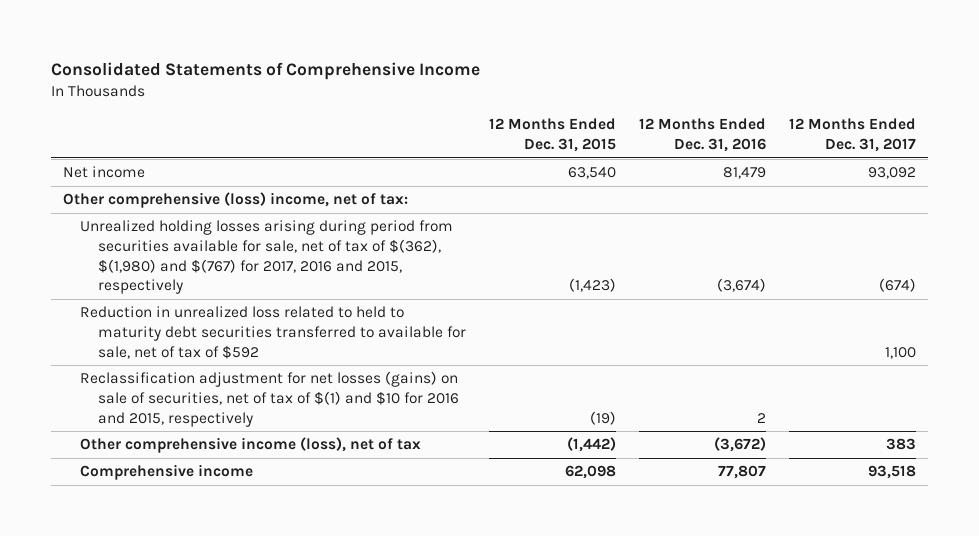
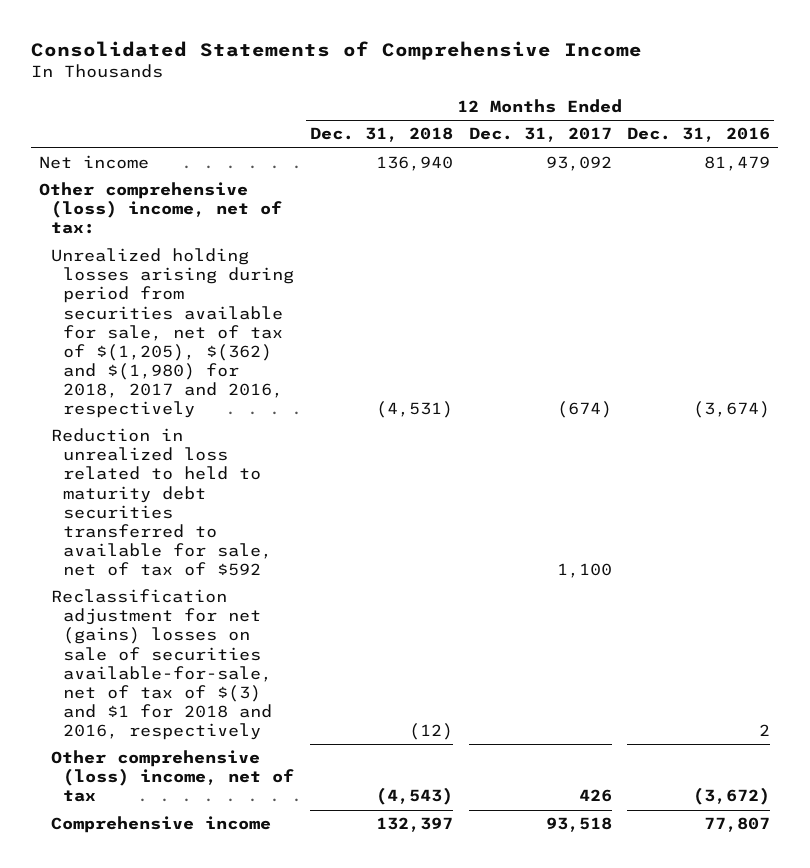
[488,118,616,153] 12 Months Ended Dec. 31, 2015 -> none
none -> [309,127,453,143] Dec. 31, 2018
[80,220,454,295] Unrealized holding losses arising during period from securities available for sale, net of tax of $(362), $(1,980) and $(767) for 2017, 2016 and 2015, respectively -> [51,248,295,419] Unrealized holding losses arising during period from securities available for sale, net of tax of $(1,205), $(362) and $(1,980) for 2018, 2017 and 2016, respectively
[80,371,459,427] Reclassification adjustment for net losses (gains) on sale of securities, net of tax of $(1) and $10 for 2016 and 2015, respectively -> [51,589,273,741] Reclassification adjustment for net (gains) losses on sale of securities available-for-sale, net of tax of $(3) and $1 for 2018 and 2016, respectively
[80,437,422,454] Other comprehensive income (loss), net of tax -> [51,750,295,803] Other comprehensive (loss) income, net of tax
[886,438,917,451] 383 -> [578,789,612,803] 426

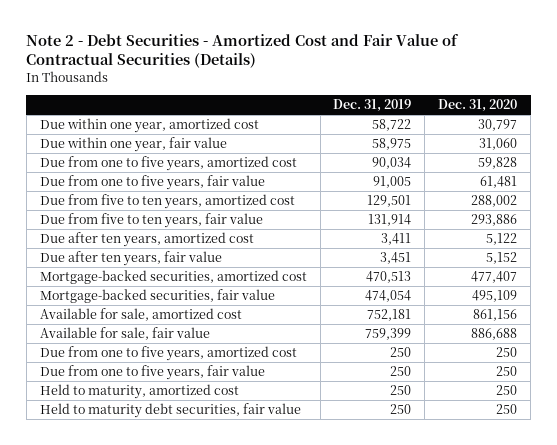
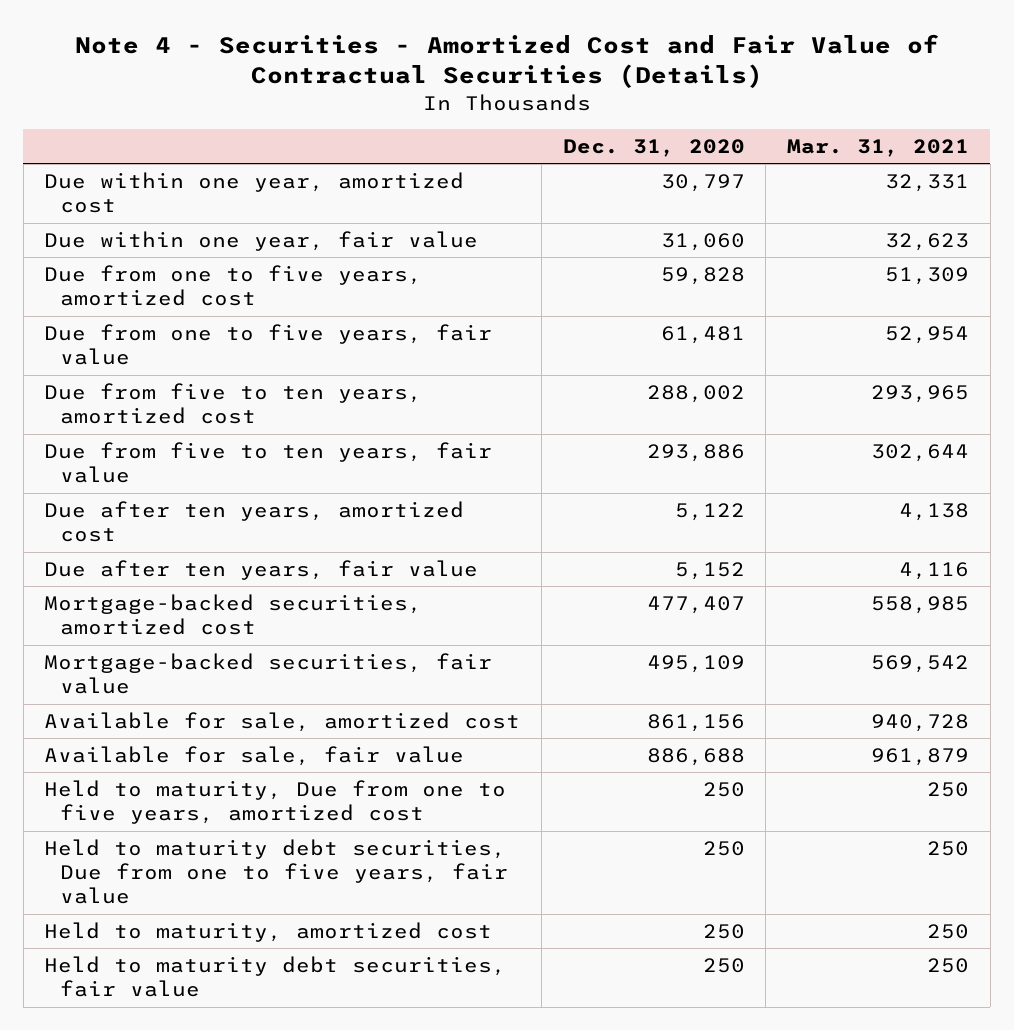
[26,33,460,69] Note 2 - Debt Securities - Amortized Cost and Fair Value of Contractual Securities (Details) -> [74,34,939,89] Note 4 - Securities - Amortized Cost and Fair Value of Contractual Securities (Details)
[333,99,412,113] Dec. 31, 2019 -> none
none -> [787,138,970,157] Mar. 31, 2021
[39,346,297,362] Due from one to five years, amortized cost -> [44,779,507,825] Held to maturity, Due from one to five years, amortized cost
[39,365,265,381] Due from one to five years, fair value -> [44,838,509,905] Held to maturity debt securities, Due from one to five years, fair value

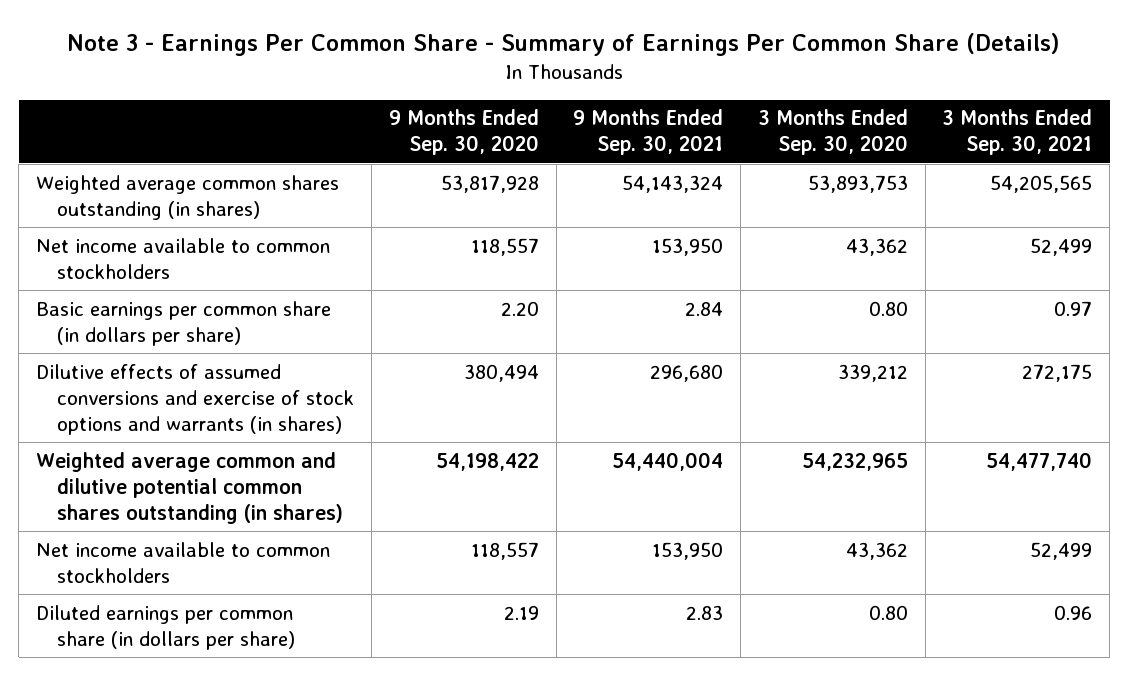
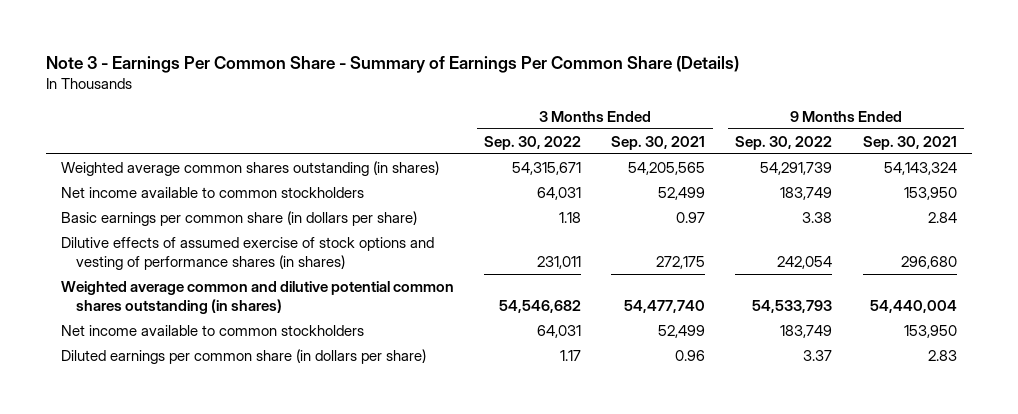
[388,109,539,156] 9 Months Ended Sep. 30, 2020 -> none
[757,109,908,156] 3 Months Ended Sep. 30, 2020 -> none
none -> [484,135,582,150] Sep. 30, 2022
none -> [735,135,833,150] Sep. 30, 2022
[35,363,355,435] Dilutive effects of assumed conversions and exercise of stock options and warrants (in shares) -> [60,236,434,270] Dilutive effects of assumed exercise of stock options and vesting of performance shares (in shares)

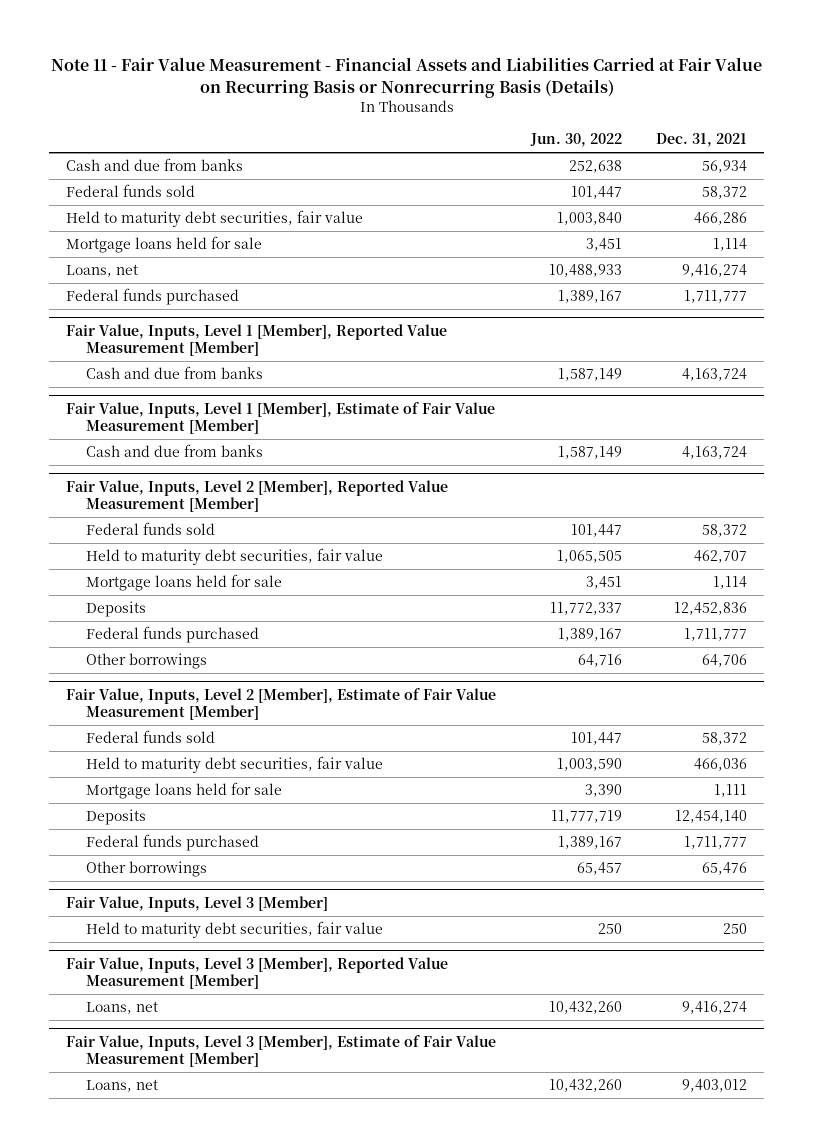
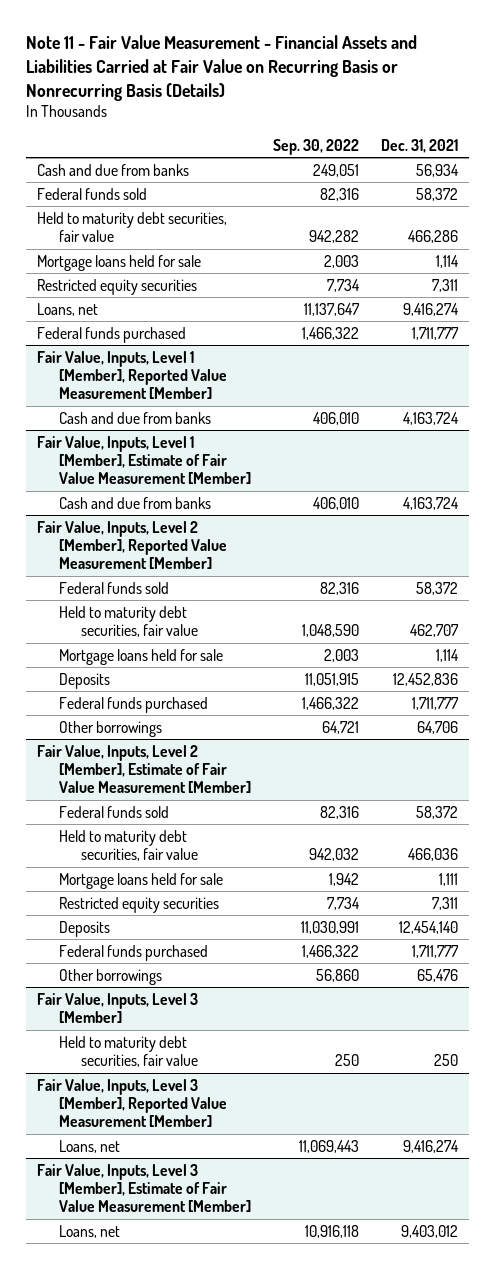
[529,133,622,148] Jun. 30, 2022 -> none
none -> [273,138,360,155] Sep. 30, 2022
none -> [36,278,197,295] Restricted equity securities
none -> [59,896,220,913] Restricted equity securities

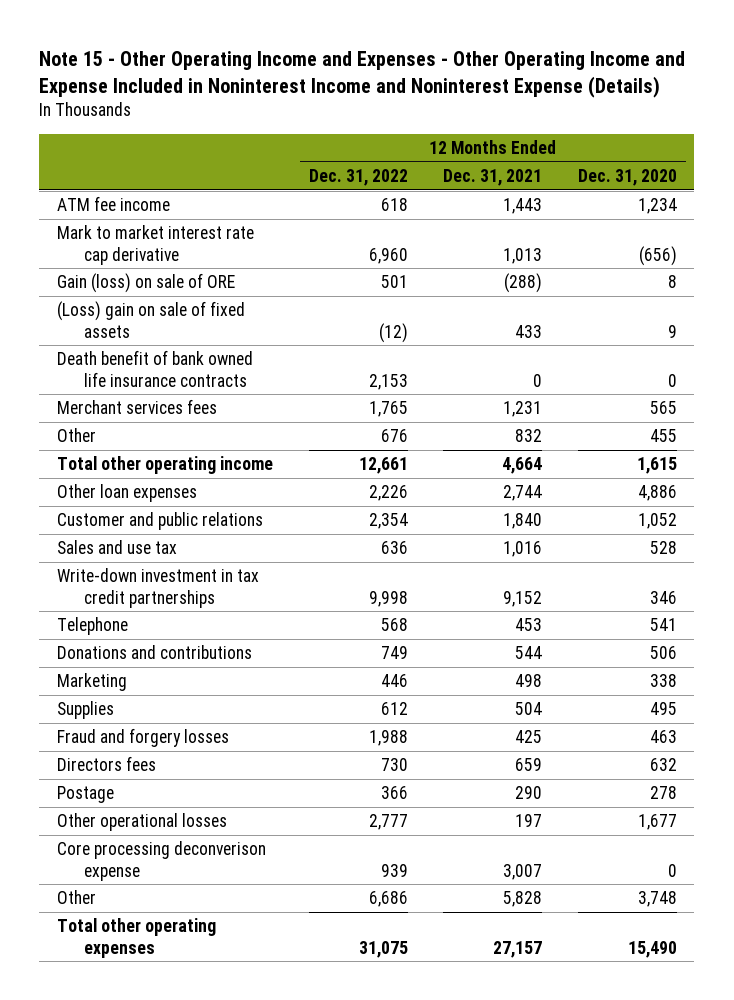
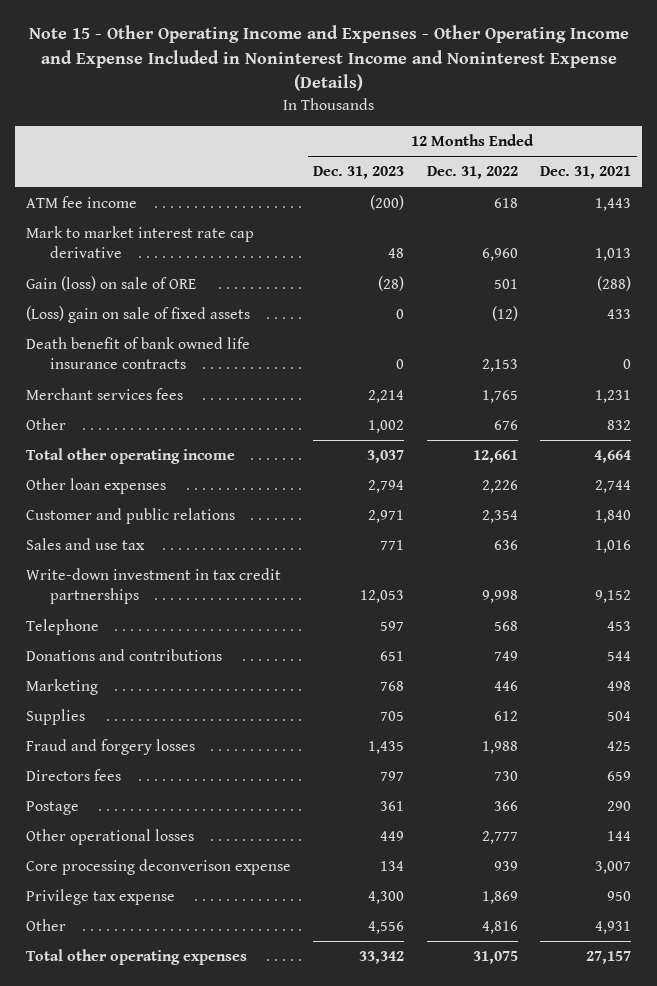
[577,168,677,186] Dec. 31, 2020 -> none
none -> [313,166,405,180] Dec. 31, 2023
[515,814,543,828] 197 -> [607,831,632,842] 144
none -> [26,889,176,906] Privilege tax expense
[368,891,408,908] 6,686 -> [481,921,518,935] 4,816
[503,891,543,908] 5,828 -> [595,921,632,935] 4,931

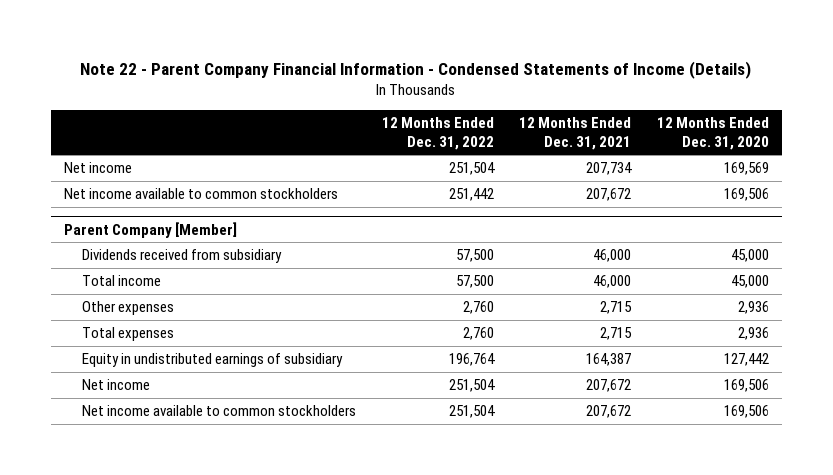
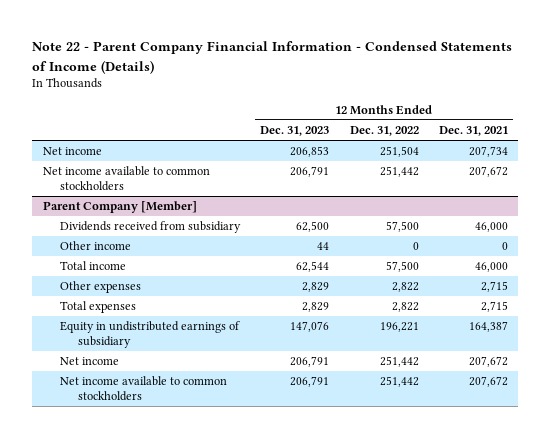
[656,116,769,150] 12 Months Ended Dec. 31, 2020 -> none
none -> [260,126,330,137] Dec. 31, 2023
none -> [60,241,132,251] Other income
[462,301,494,315] 2,760 -> [391,282,419,293] 2,822
[462,327,494,341] 2,760 -> [391,302,419,313] 2,822
[448,353,495,367] 196,764 -> [379,322,419,333] 196,221
[448,379,495,393] 251,504 -> [379,356,419,368] 251,442
[448,405,495,419] 251,504 -> [379,376,419,388] 251,442

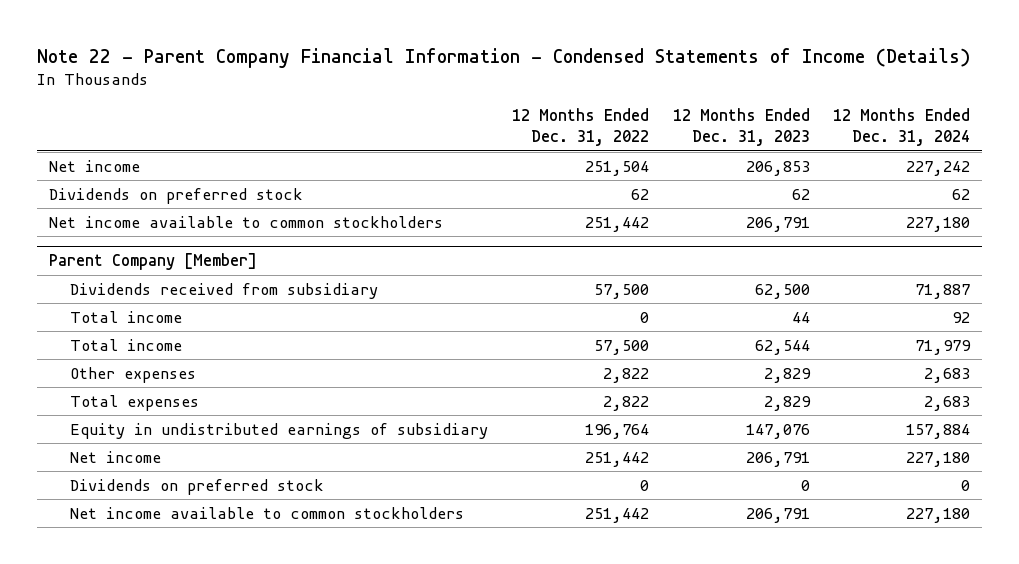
[439,126,509,137] Dec. 31, 2021 -> none
none -> [833,108,971,147] 12 Months Ended Dec. 31, 2024
none -> [48,187,303,204] Dividends on preferred stock
[60,241,132,251] Other income -> [70,310,183,323] Total income
[379,322,419,333] 196,221 -> [584,423,649,439] 196,764
none -> [70,478,325,495] Dividends on preferred stock

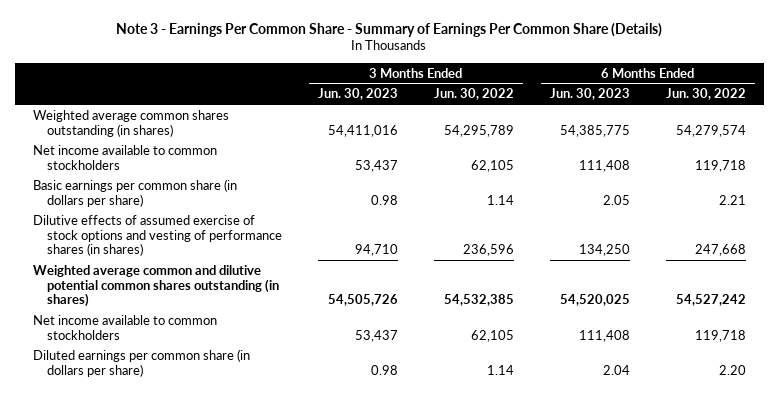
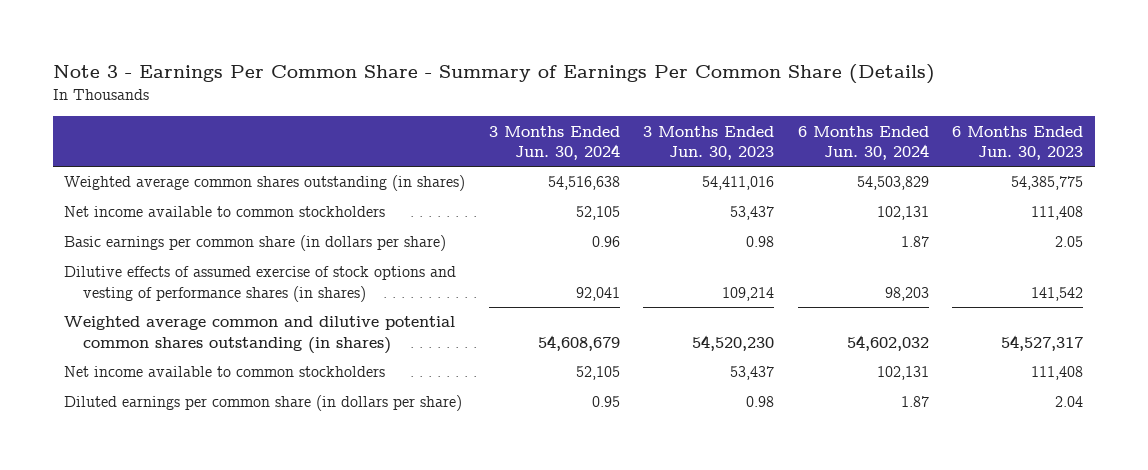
[434,88,515,101] Jun. 30, 2022 -> none
[665,88,746,101] Jun. 30, 2022 -> none
none -> [488,125,620,160] 3 Months Ended Jun. 30, 2024
none -> [797,125,929,160] 6 Months Ended Jun. 30, 2024
[355,244,399,257] 94,710 -> [722,286,775,301] 109,214
[578,244,630,257] 134,250 -> [1031,286,1084,301] 141,542
[328,294,399,307] 54,505,726 -> [692,334,775,351] 54,520,230
[559,294,630,307] 54,520,025 -> [1001,334,1084,351] 54,527,317

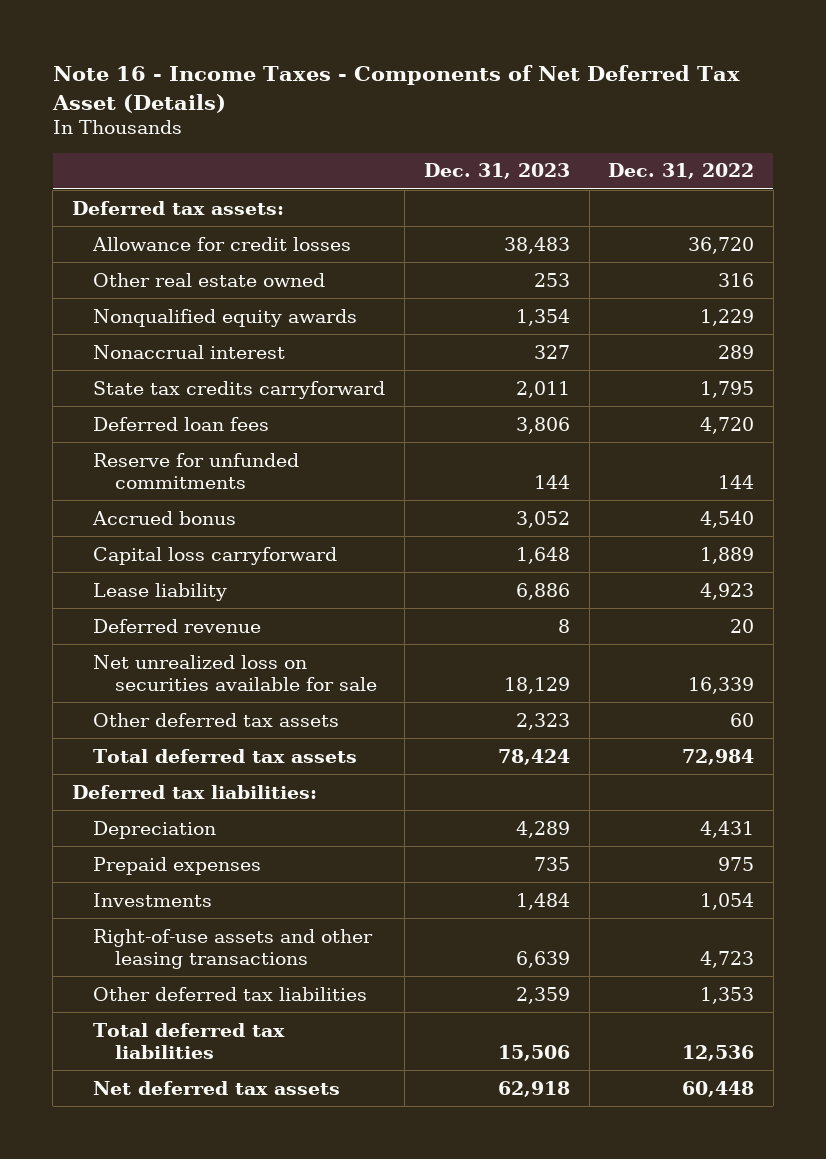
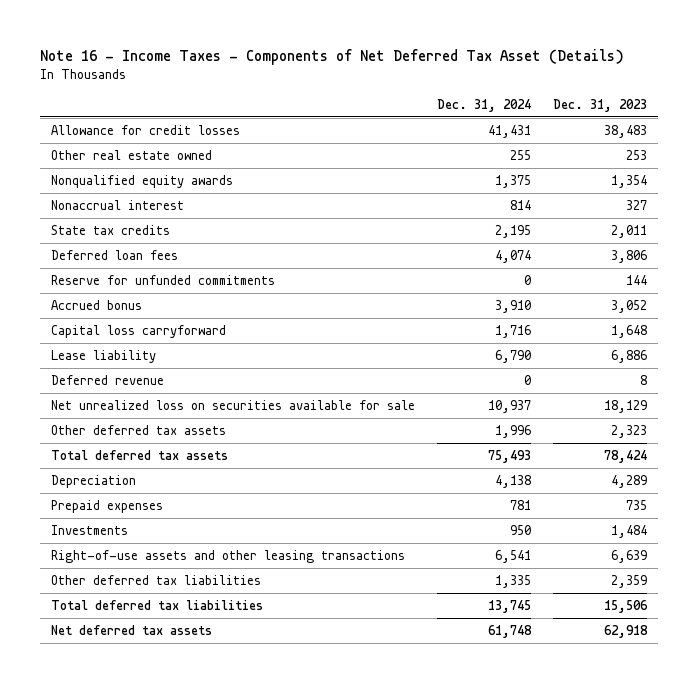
[608,163,755,180] Dec. 31, 2022 -> none
none -> [437,98,532,112] Dec. 31, 2024
[71,200,284,215] Deferred tax assets: -> none
[93,380,386,399] State tax credits carryforward -> [51,224,171,235] State tax credits
[71,784,317,799] Deferred tax liabilities: -> none

